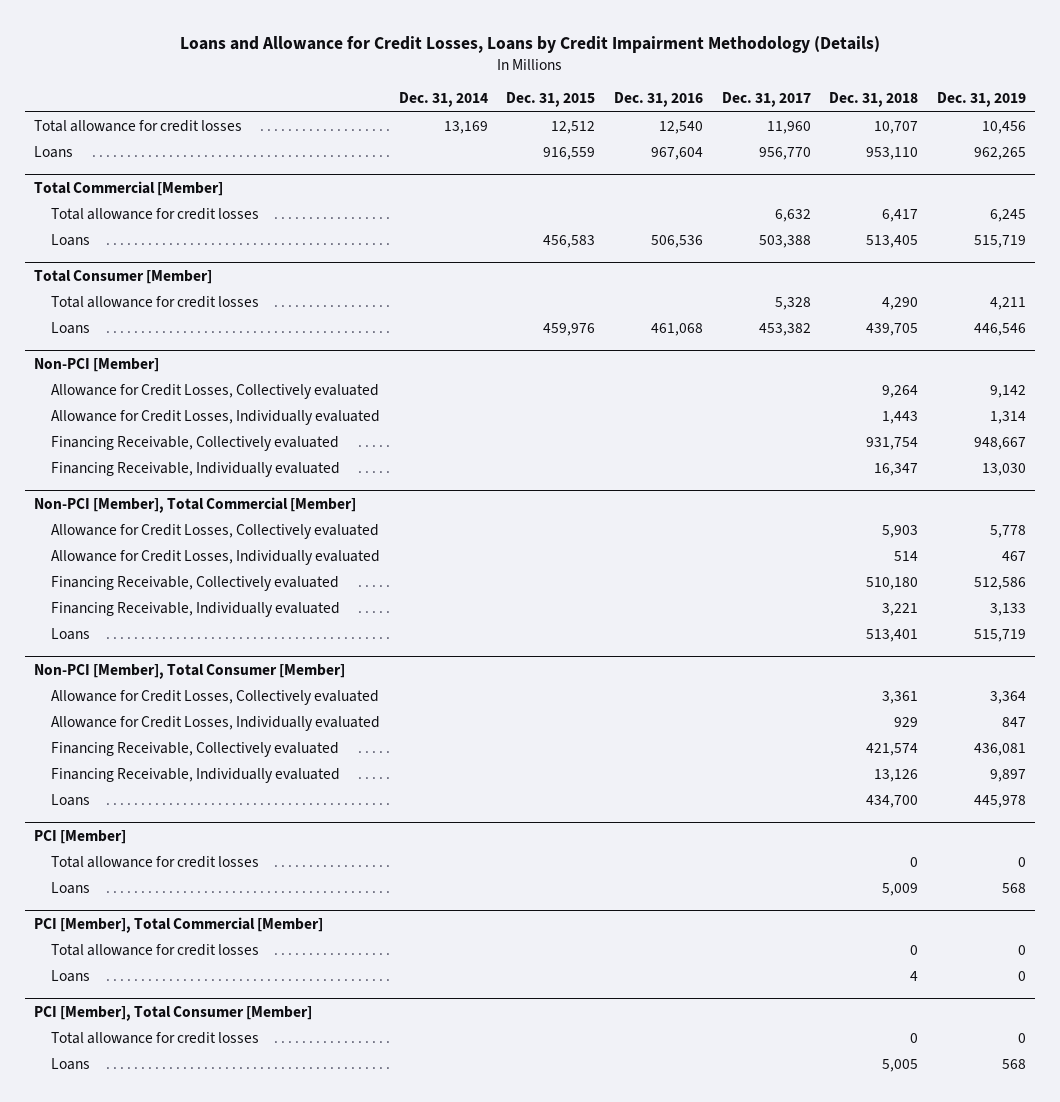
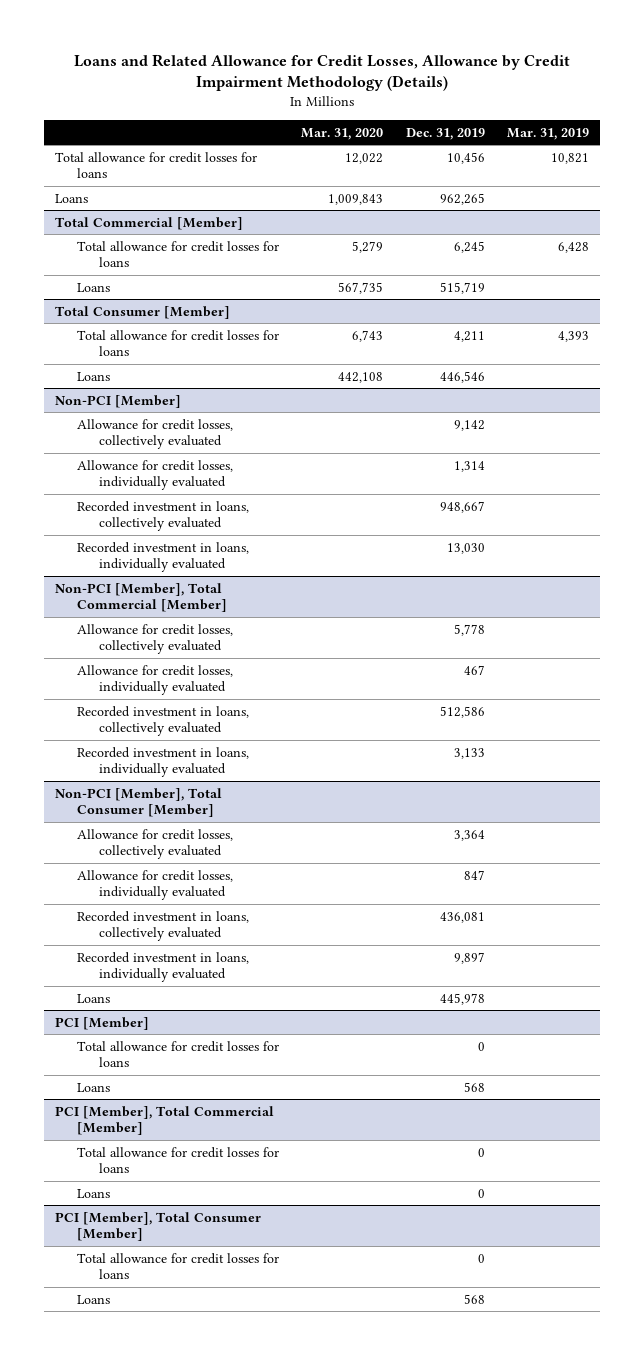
[180,36,881,54] Loans and Allowance for Credit Losses, Loans by Credit Impairment Methodology (Details) -> [74,53,571,92] Loans and Related Allowance for Credit Losses, Allowance by Credit Impairment Methodology (Details)
[398,92,488,108] Dec. 31, 2014 -> none
[506,92,596,108] Dec. 31, 2015 -> none
[614,92,704,108] Dec. 31, 2016 -> none
[721,92,811,108] Dec. 31, 2017 -> none
[829,92,919,108] Dec. 31, 2018 -> none
none -> [301,127,384,140] Mar. 31, 2020
none -> [506,127,589,140] Mar. 31, 2019
[34,120,243,133] Total allowance for credit losses -> [55,151,258,179] Total allowance for credit losses for loans
[51,208,260,221] Total allowance for credit losses -> [77,240,280,268] Total allowance for credit losses for loans
[51,296,260,309] Total allowance for credit losses -> [77,329,280,357] Total allowance for credit losses for loans
[51,384,380,400] Allowance for Credit Losses, Collectively evaluated -> [77,418,234,450] Allowance for credit losses, collectively evaluated
[51,410,381,426] Allowance for Credit Losses, Individually evaluated -> [77,459,234,491] Allowance for credit losses, individually evaluated
[51,436,340,452] Financing Receivable, Collectively evaluated -> [77,500,250,532] Recorded investment in loans, collectively evaluated
[51,462,341,478] Financing Receivable, Individually evaluated -> [77,541,250,573] Recorded investment in loans, individually evaluated
[51,628,91,641] Loans -> none
[51,524,380,540] Allowance for Credit Losses, Collectively evaluated -> [77,623,234,655] Allowance for credit losses, collectively evaluated
[51,550,381,566] Allowance for Credit Losses, Individually evaluated -> [77,664,234,696] Allowance for credit losses, individually evaluated
[51,576,340,592] Financing Receivable, Collectively evaluated -> [77,705,250,737] Recorded investment in loans, collectively evaluated
[51,602,341,618] Financing Receivable, Individually evaluated -> [77,746,250,778] Recorded investment in loans, individually evaluated
[51,690,380,706] Allowance for Credit Losses, Collectively evaluated -> [77,828,234,860] Allowance for credit losses, collectively evaluated
[51,716,381,732] Allowance for Credit Losses, Individually evaluated -> [77,869,234,901] Allowance for credit losses, individually evaluated
[51,742,340,758] Financing Receivable, Collectively evaluated -> [77,910,250,942] Recorded investment in loans, collectively evaluated
[51,768,341,784] Financing Receivable, Individually evaluated -> [77,951,250,983] Recorded investment in loans, individually evaluated
[51,856,260,869] Total allowance for credit losses -> [77,1040,280,1068] Total allowance for credit losses for loans
[51,944,260,957] Total allowance for credit losses -> [77,1146,280,1174] Total allowance for credit losses for loans
[51,1032,260,1045] Total allowance for credit losses -> [77,1252,280,1280] Total allowance for credit losses for loans

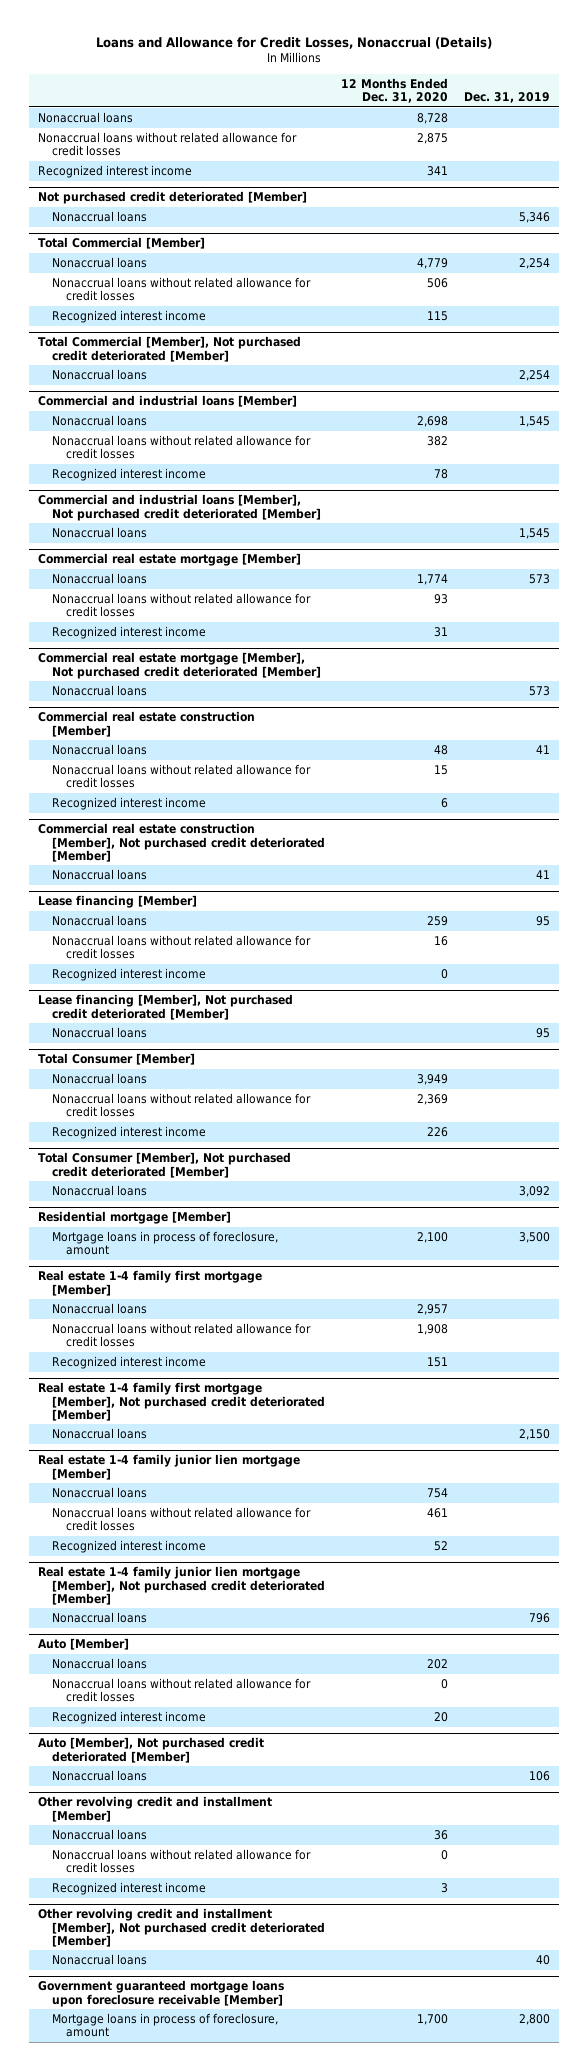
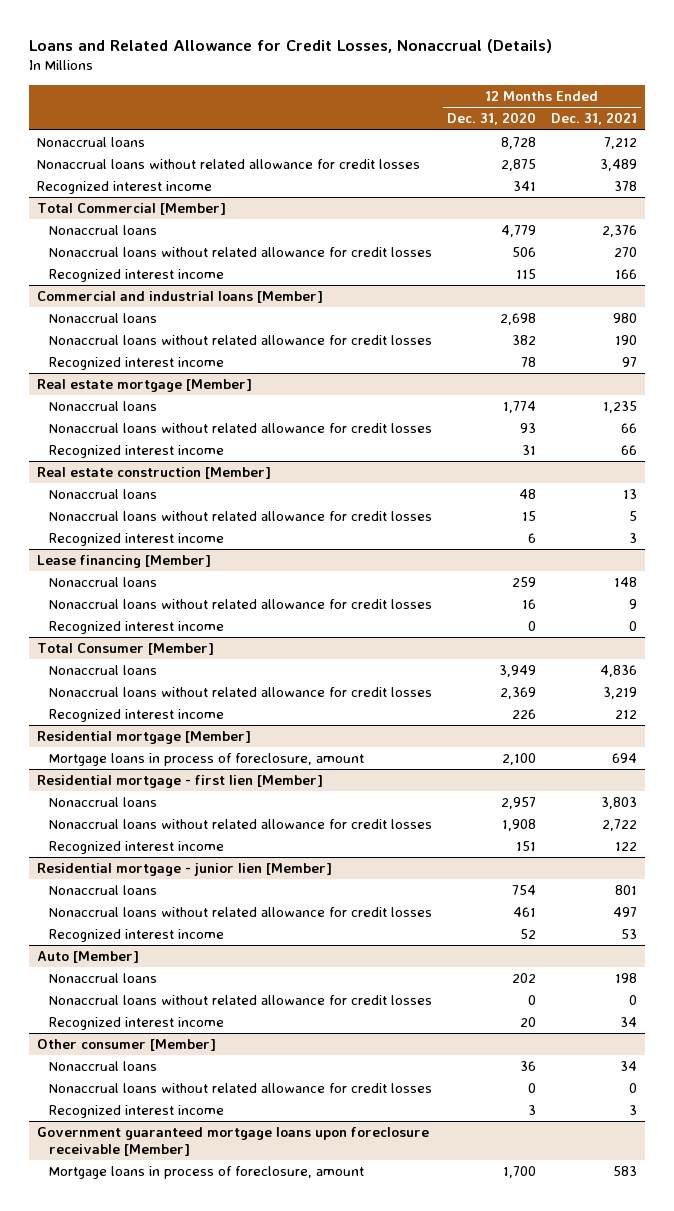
[96,37,493,50] Loans and Allowance for Credit Losses, Nonaccrual (Details) -> [28,39,552,54] Loans and Related Allowance for Credit Losses, Nonaccrual (Details)
[464,91,551,103] Dec. 31, 2019 -> none
none -> [551,112,638,126] Dec. 31, 2021
[37,191,307,205] Not purchased credit deteriorated [Member] -> none
[52,210,148,222] Nonaccrual loans -> none
[37,336,301,362] Total Commercial [Member], Not purchased credit deteriorated [Member] -> none
[52,368,148,380] Nonaccrual loans -> none
[37,494,322,521] Commercial and industrial loans [Member], Not purchased credit deteriorated [Member] -> none
[52,526,148,538] Nonaccrual loans -> none
[37,553,301,567] Commercial real estate mortgage [Member] -> [36,379,252,393] Real estate mortgage [Member]
[37,652,322,679] Commercial real estate mortgage [Member], Not purchased credit deteriorated [Member] -> none
[52,684,148,696] Nonaccrual loans -> none
[37,711,255,737] Commercial real estate construction [Member] -> [36,467,271,480] Real estate construction [Member]
[37,823,326,862] Commercial real estate construction [Member], Not purchased credit deteriorated [Member] -> none
[52,868,148,880] Nonaccrual loans -> none
[37,994,293,1020] Lease financing [Member], Not purchased credit deteriorated [Member] -> none
[52,1026,148,1038] Nonaccrual loans -> none
[37,1152,291,1178] Total Consumer [Member], Not purchased credit deteriorated [Member] -> none
[52,1184,148,1196] Nonaccrual loans -> none
[37,1270,262,1296] Real estate 1-4 family first mortgage [Member] -> [36,775,323,789] Residential mortgage - first lien [Member]
[37,1382,326,1421] Real estate 1-4 family first mortgage [Member], Not purchased credit deteriorated [Member] -> none
[52,1427,148,1439] Nonaccrual loans -> none
[37,1454,300,1480] Real estate 1-4 family junior lien mortgage [Member] -> [36,863,332,877] Residential mortgage - junior lien [Member]
[37,1566,326,1605] Real estate 1-4 family junior lien mortgage [Member], Not purchased credit deteriorated [Member] -> none
[52,1611,148,1623] Nonaccrual loans -> none
[37,1737,264,1763] Auto [Member], Not purchased credit deteriorated [Member] -> none
[52,1769,148,1781] Nonaccrual loans -> none
[37,1796,272,1822] Other revolving credit and installment [Member] -> [36,1039,216,1052] Other consumer [Member]
[37,1908,326,1947] Other revolving credit and installment [Member], Not purchased credit deteriorated [Member] -> none
[52,1953,148,1965] Nonaccrual loans -> none

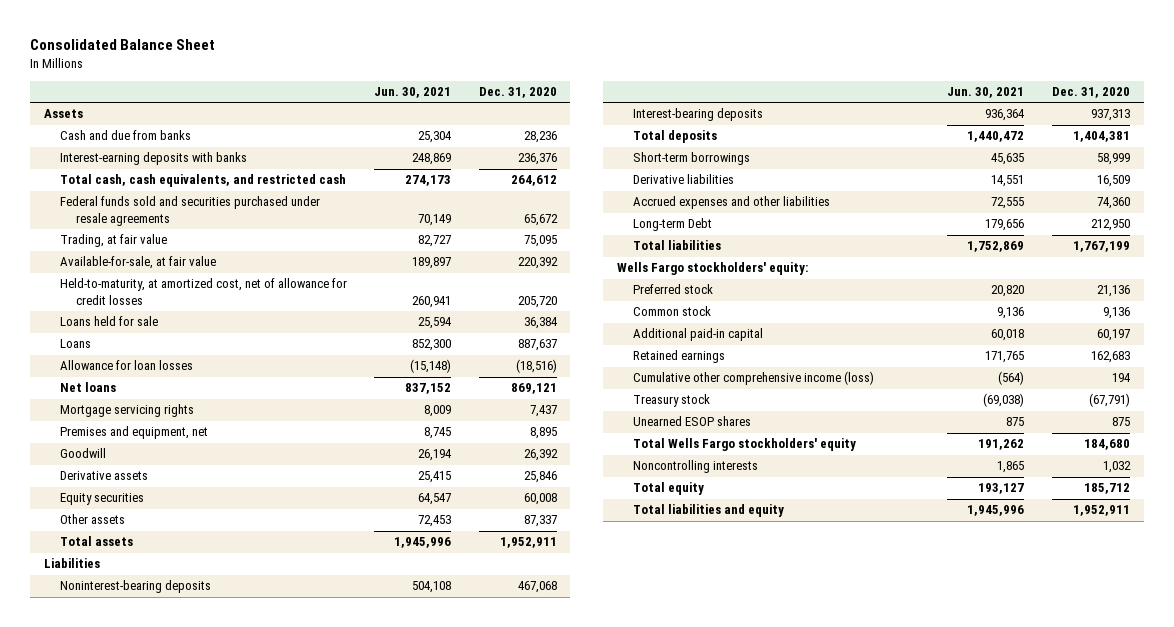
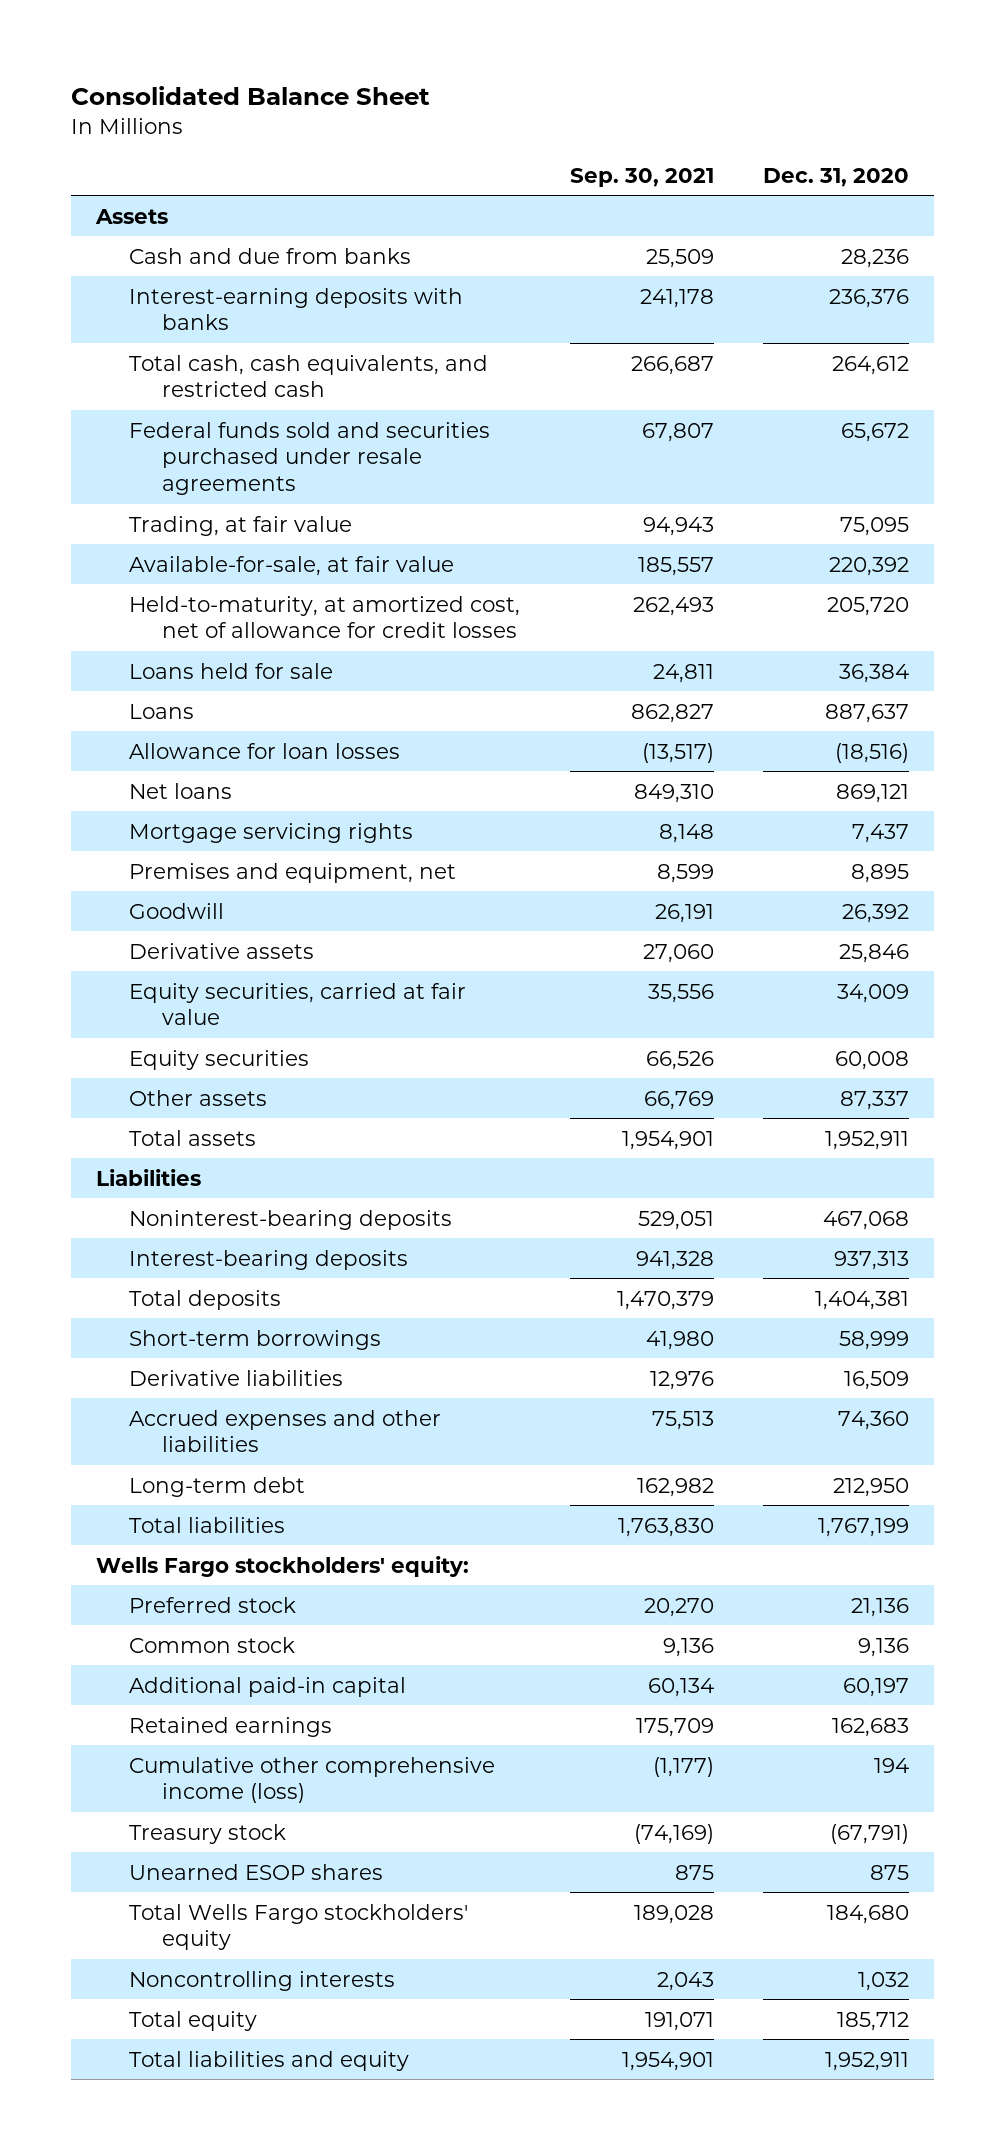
[374,86,452,98] Jun. 30, 2021 -> none
none -> [569,167,714,187] Sep. 30, 2021
none -> [128,982,466,1026] Equity securities, carried at fair value
[632,218,712,232] Long-term Debt -> [128,1476,305,1497] Long-term debt

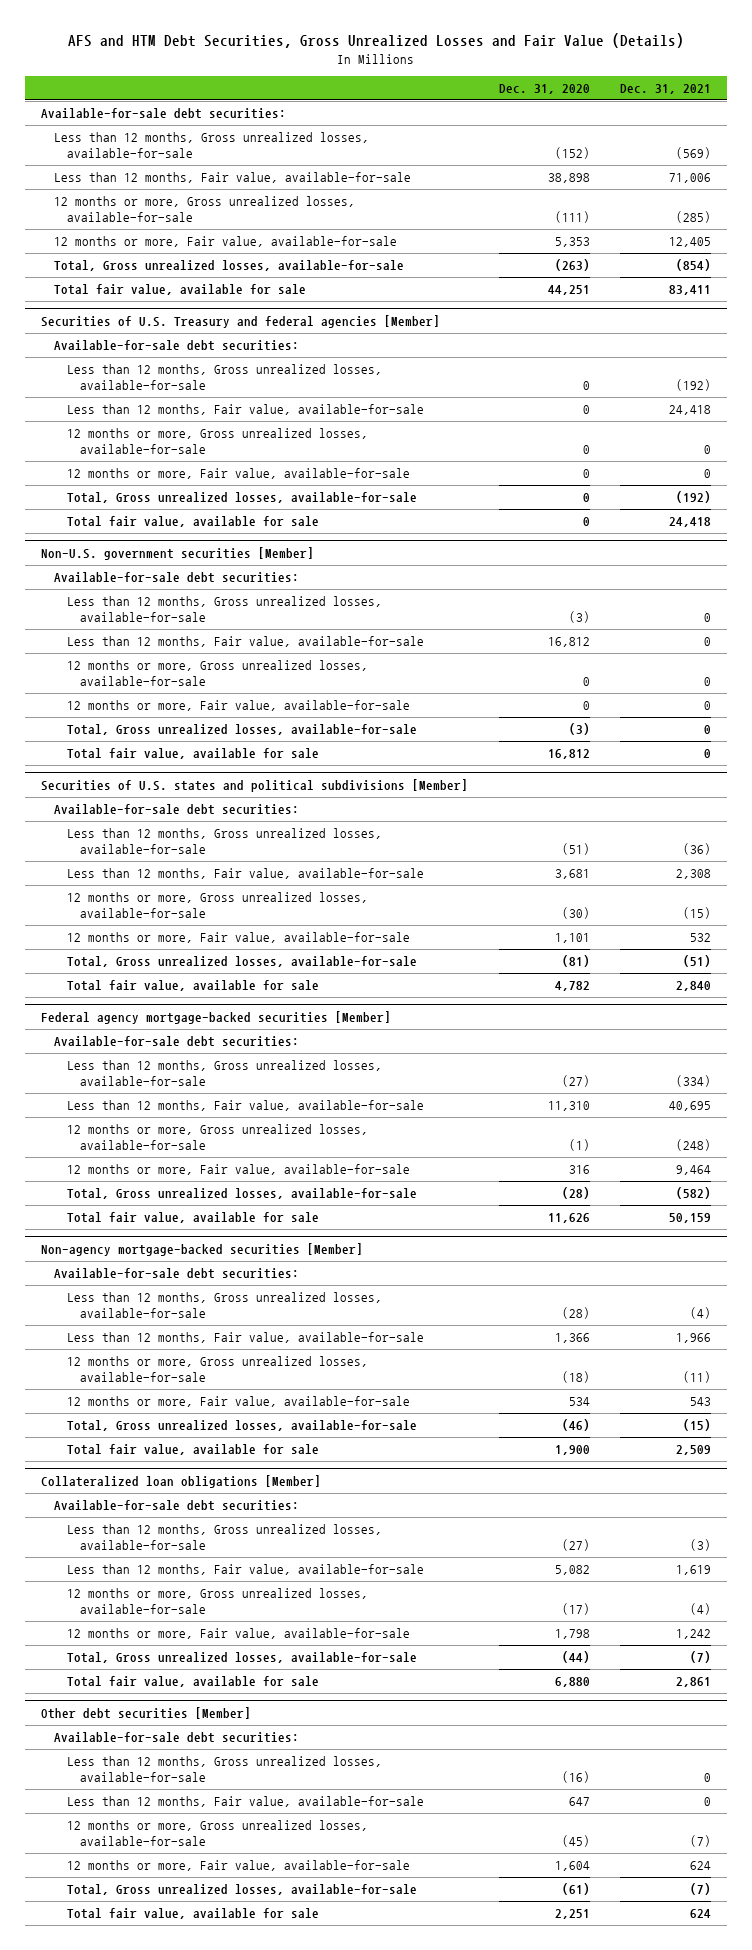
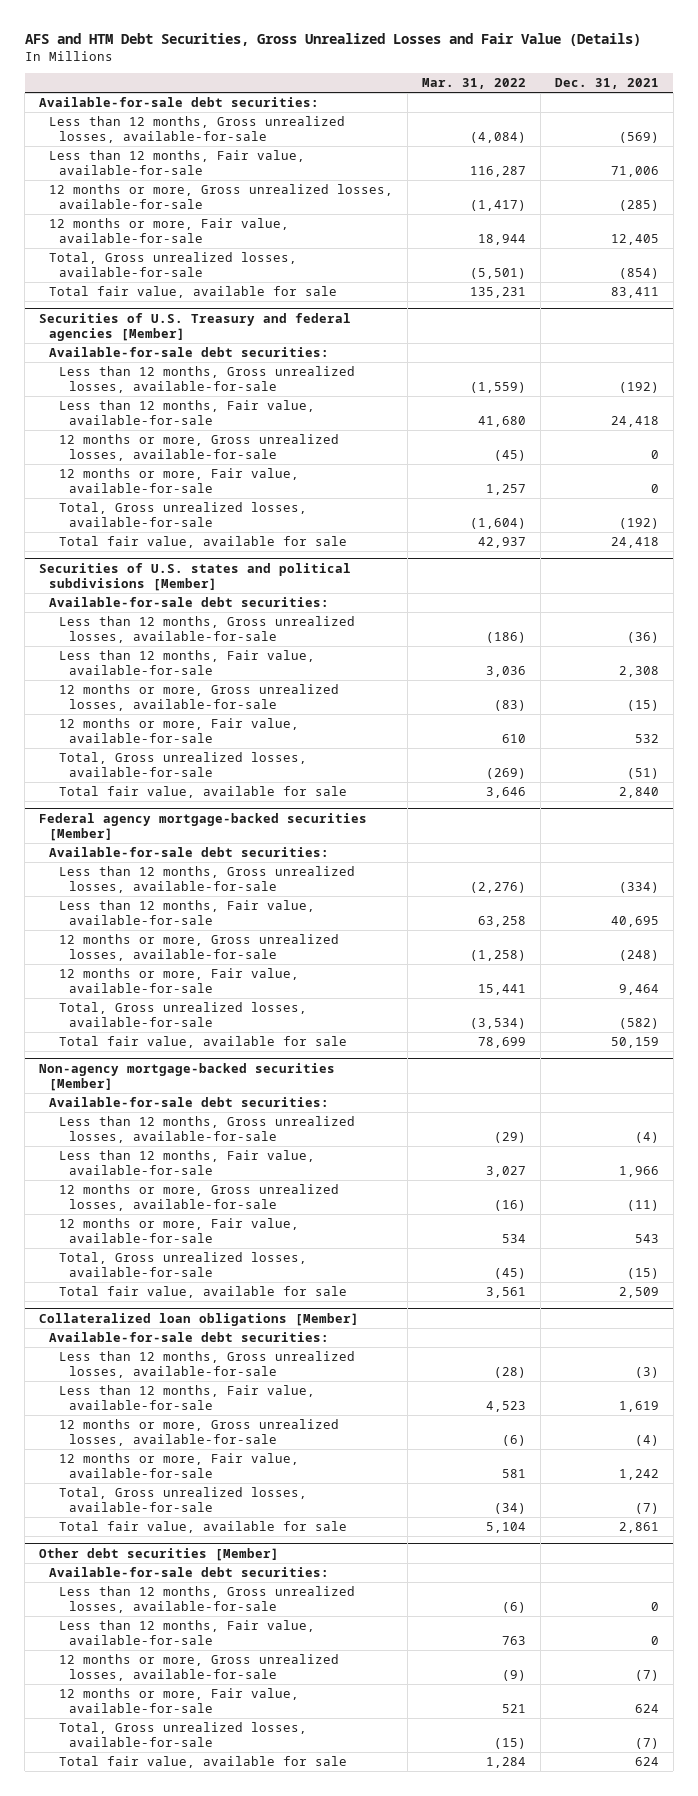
[498,84,590,95] Dec. 31, 2020 -> none
none -> [421,77,526,89] Mar. 31, 2022
[40,547,314,561] Non-U.S. government securities [Member] -> none
[53,572,299,584] Available-for-sale debt securities: -> none
[66,596,382,622] Less than 12 months, Gross unrealized losses, available-for-sale -> none
[66,636,424,648] Less than 12 months, Fair value, available-for-sale -> none
[66,660,368,686] 12 months or more, Gross unrealized losses, available-for-sale -> none
[66,700,410,712] 12 months or more, Fair value, available-for-sale -> none
[66,724,417,736] Total, Gross unrealized losses, available-for-sale -> none
[66,748,319,760] Total fair value, available for sale -> none

